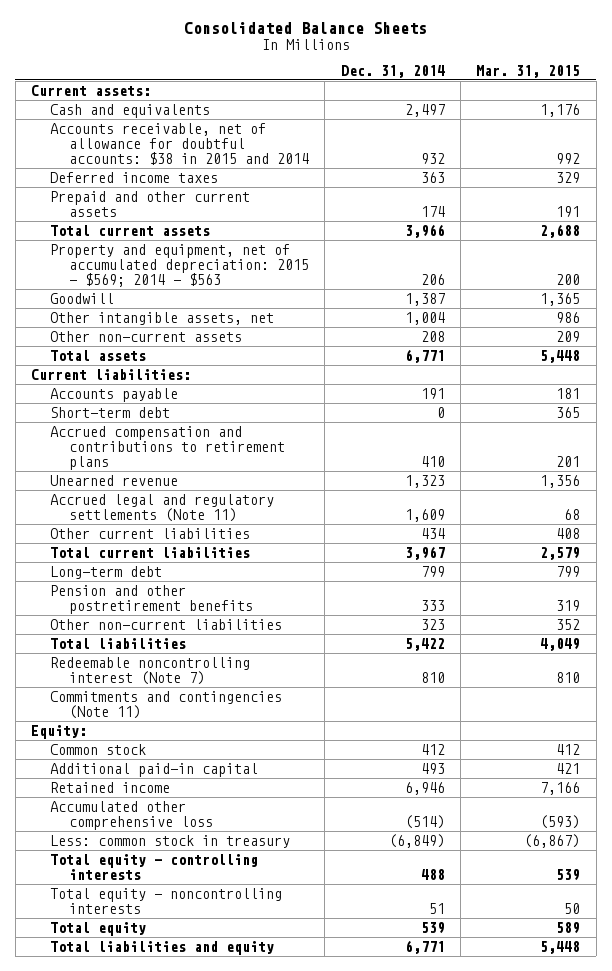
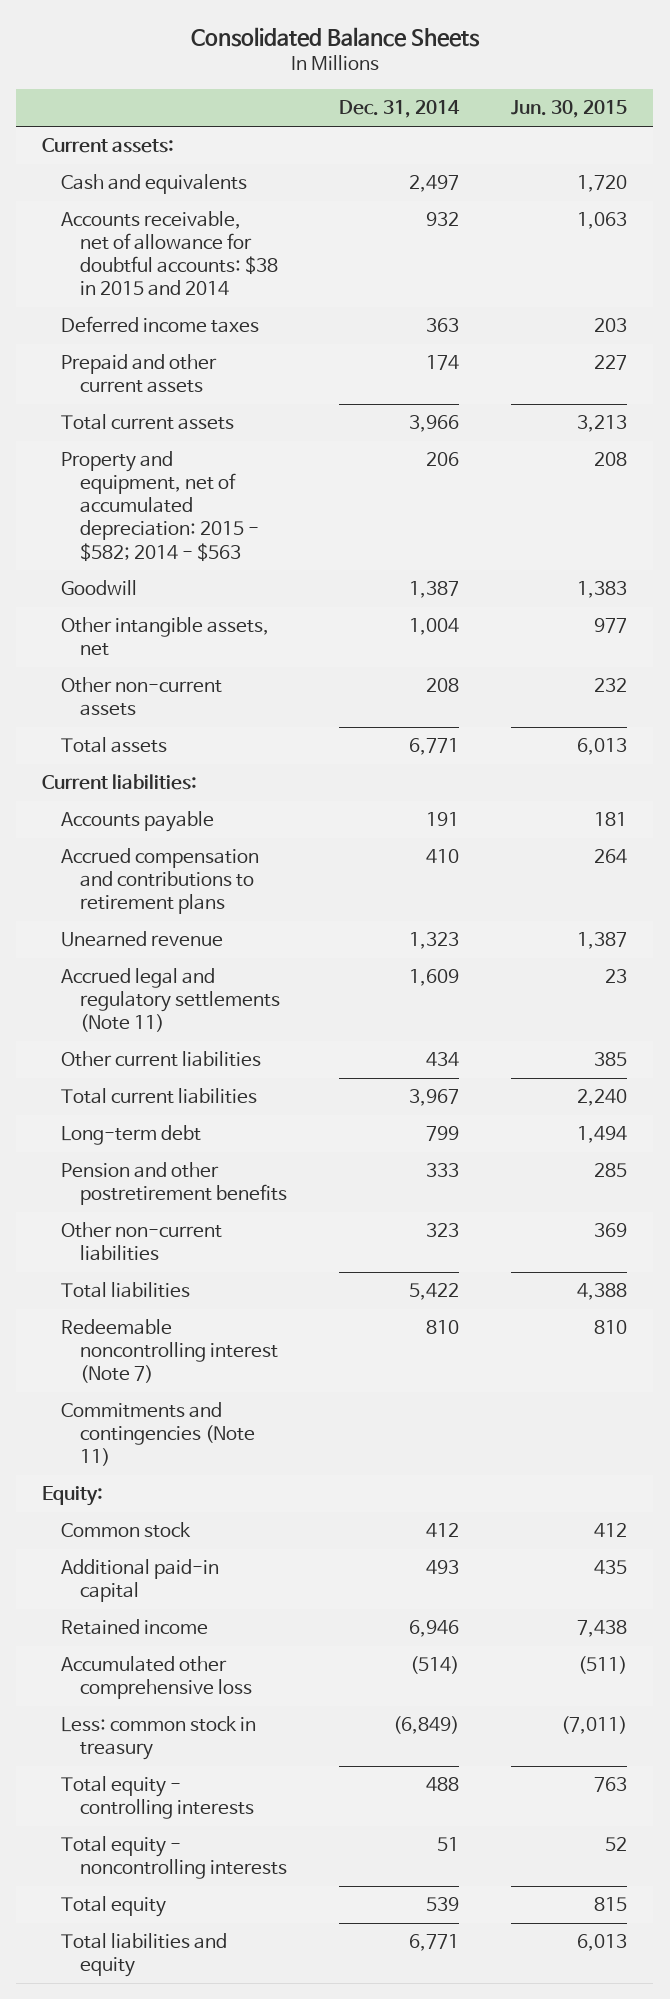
[476,64,581,78] Mar. 31, 2015 -> none
none -> [511,100,628,119] Jun. 30, 2015
[50,243,309,287] Property and equipment, net of accumulated depreciation: 2015 - $569; 2014 - $563 -> [61,451,259,562] Property and equipment, net of accumulated depreciation: 2015 - $582; 2014 - $563
[50,406,171,418] Short-term debt -> none

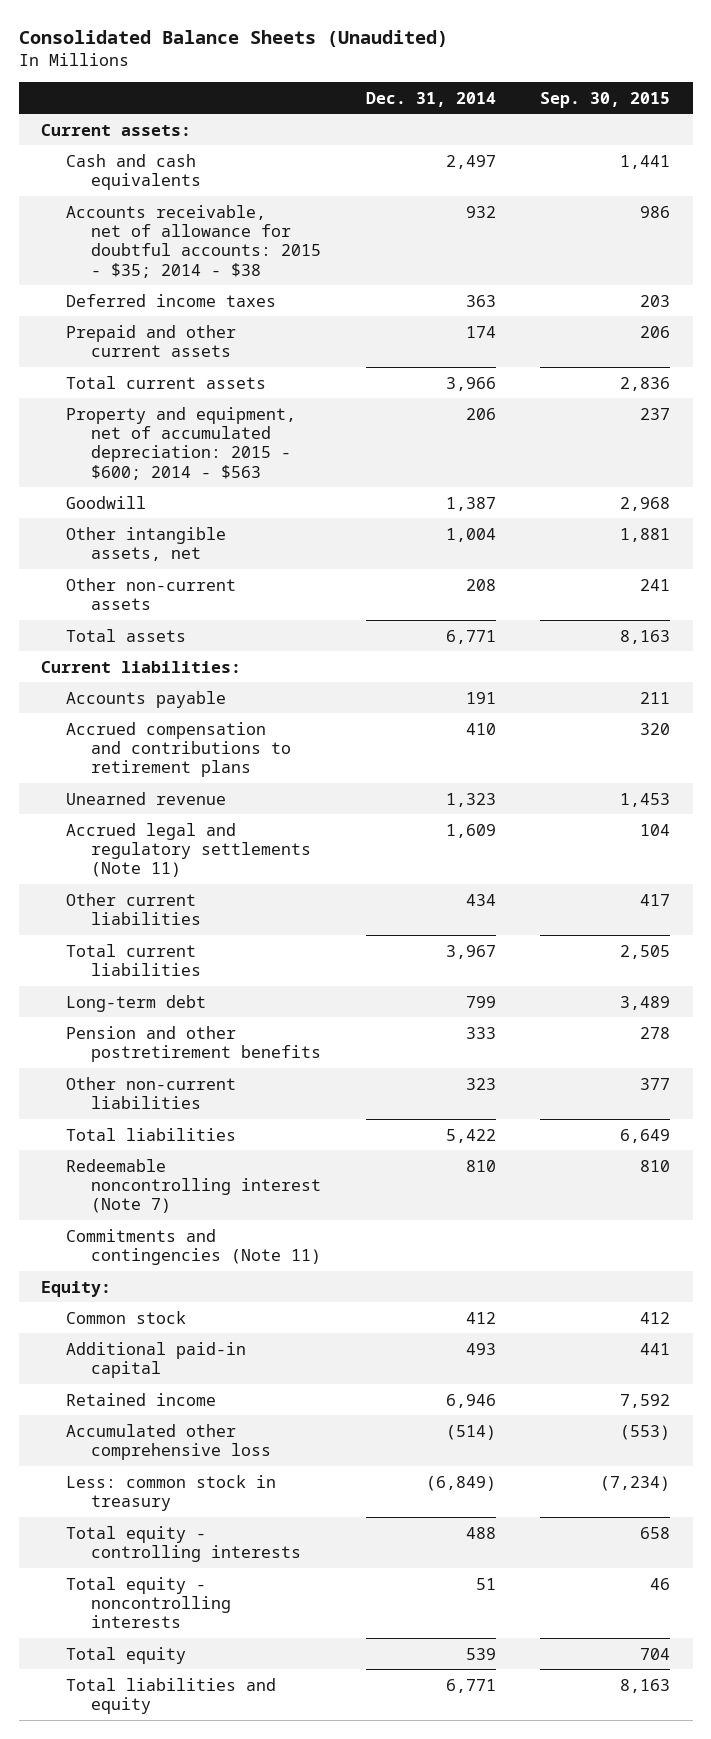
[190,27,480,48] Consolidated Balance Sheets -> [18,29,448,47] Consolidated Balance Sheets (Unaudited)
[511,100,628,119] Jun. 30, 2015 -> none
none -> [540,91,671,108] Sep. 30, 2015
[61,174,248,195] Cash and equivalents -> [66,153,202,190] Cash and cash equivalents
[61,211,278,297] Accounts receivable, net of allowance for doubtful accounts: $38 in 2015 and 2014 -> [66,204,322,278] Accounts receivable, net of allowance for doubtful accounts: 2015 - $35; 2014 - $38
[61,451,259,562] Property and equipment, net of accumulated depreciation: 2015 - $582; 2014 - $563 -> [66,406,297,480] Property and equipment, net of accumulated depreciation: 2015 - $600; 2014 - $563

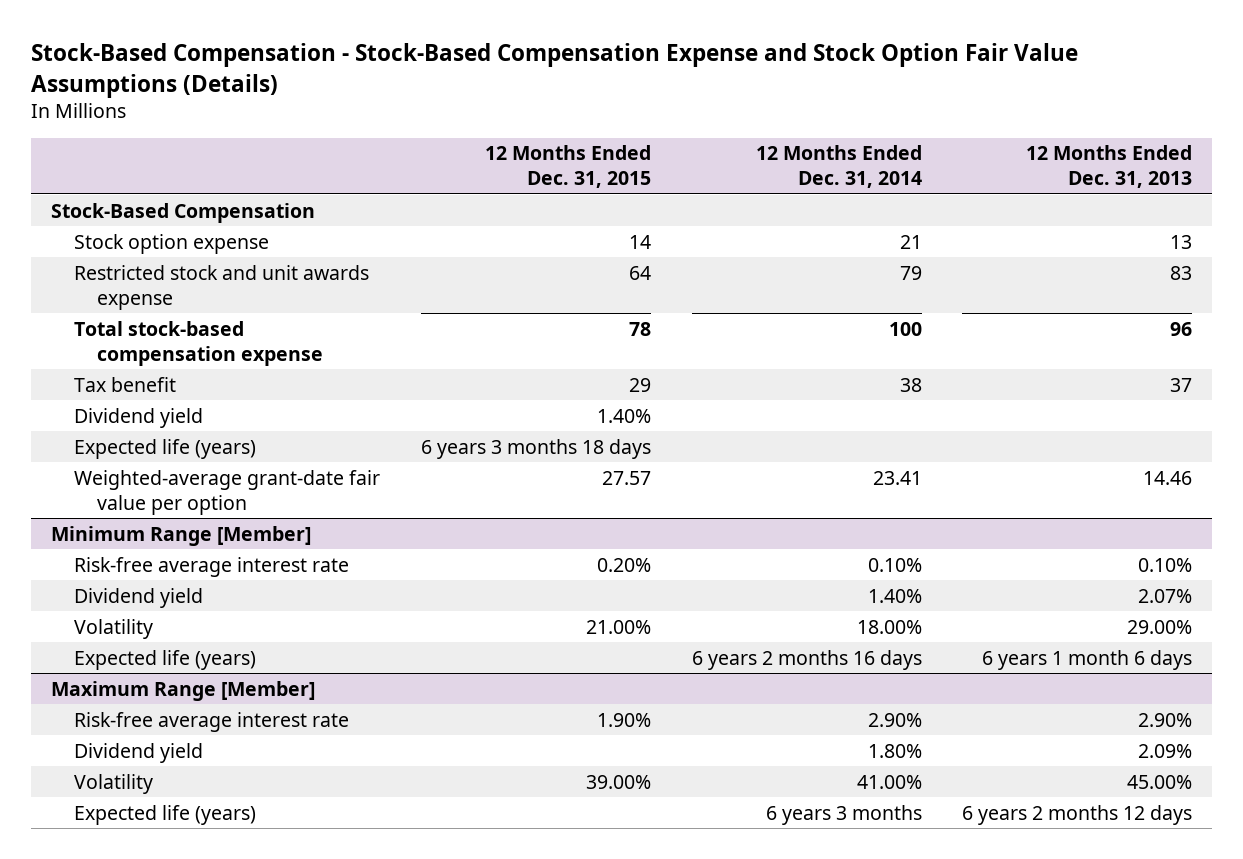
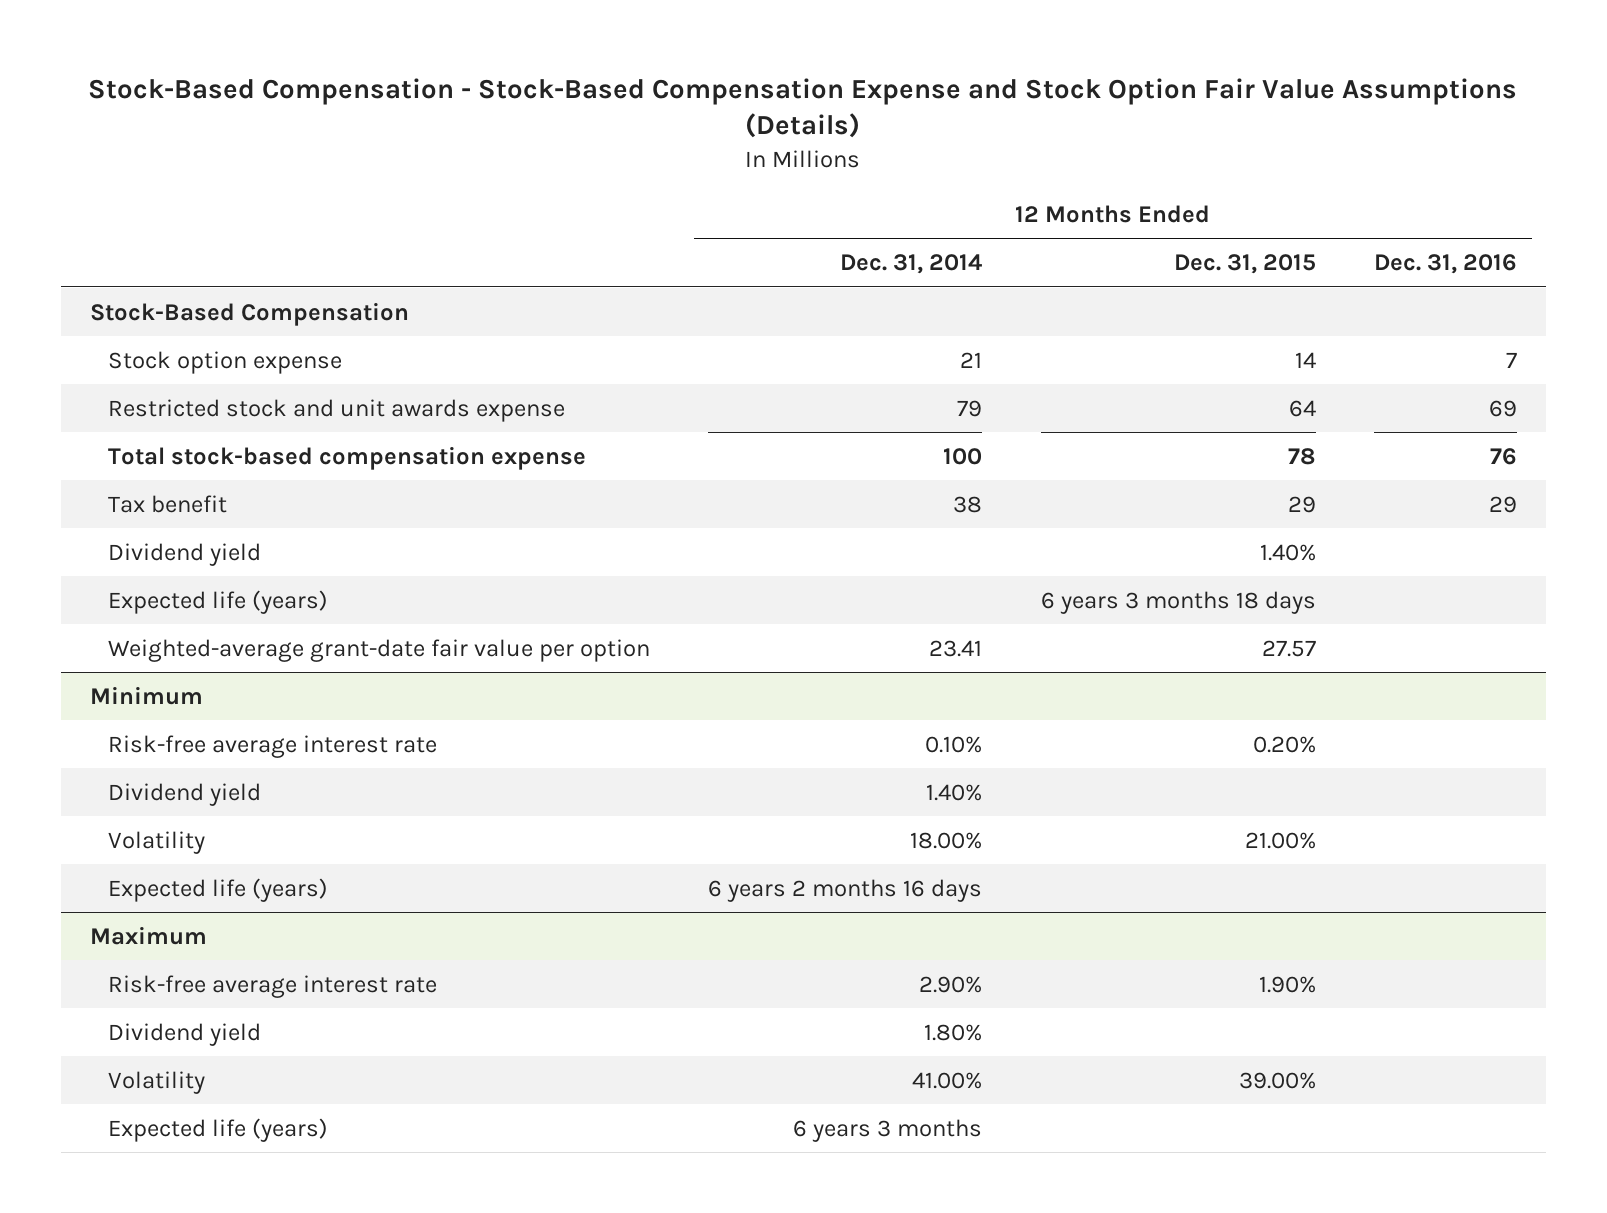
[1026,145,1193,189] 12 Months Ended Dec. 31, 2013 -> none
none -> [1374,254,1518,275] Dec. 31, 2016
[51,525,312,546] Minimum Range [Member] -> [89,685,203,705] Minimum
[51,680,316,701] Maximum Range [Member] -> [89,925,207,945] Maximum

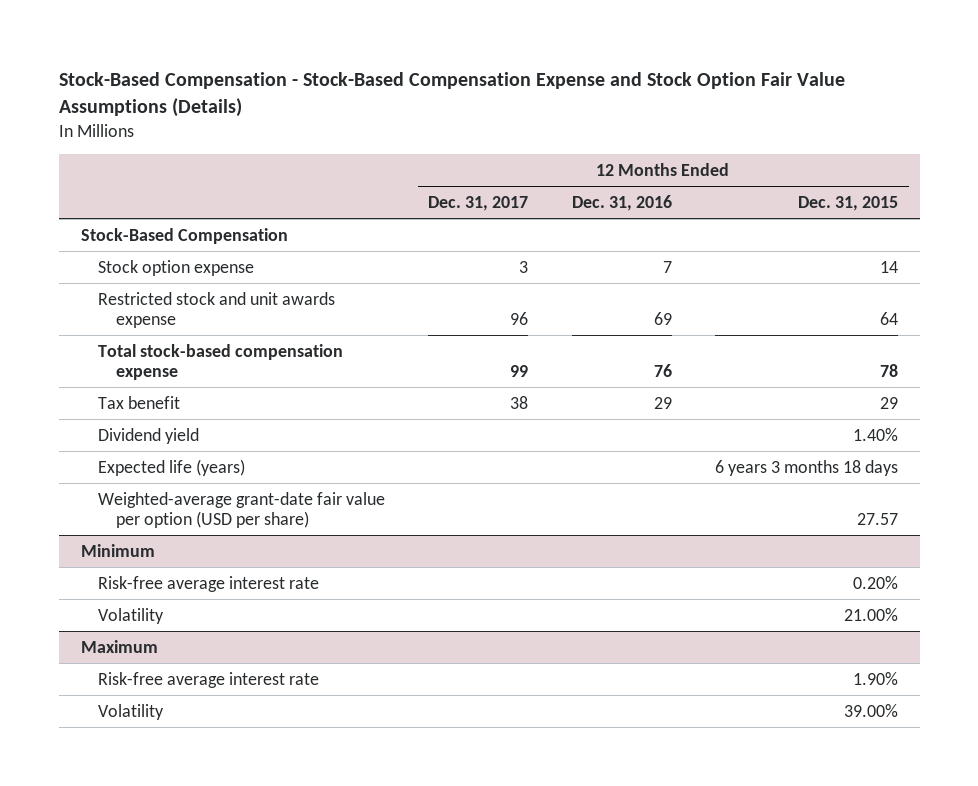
[840,254,983,275] Dec. 31, 2014 -> none
none -> [428,196,529,212] Dec. 31, 2017
[107,638,650,662] Weighted-average grant-date fair value per option -> [98,491,386,529] Weighted-average grant-date fair value per option (USD per share)
[107,782,261,806] Dividend yield -> none
[107,877,328,902] Expected life (years) -> none
[107,1022,261,1046] Dividend yield -> none
[107,1117,328,1142] Expected life (years) -> none

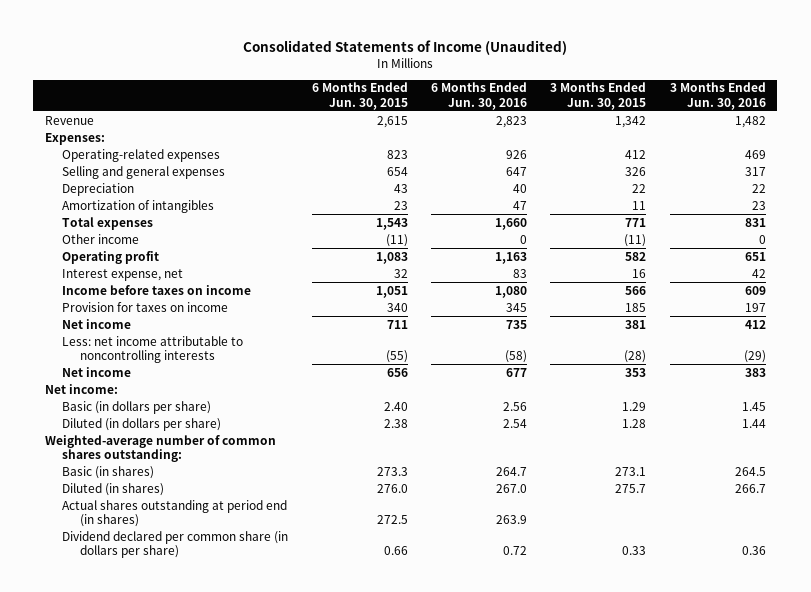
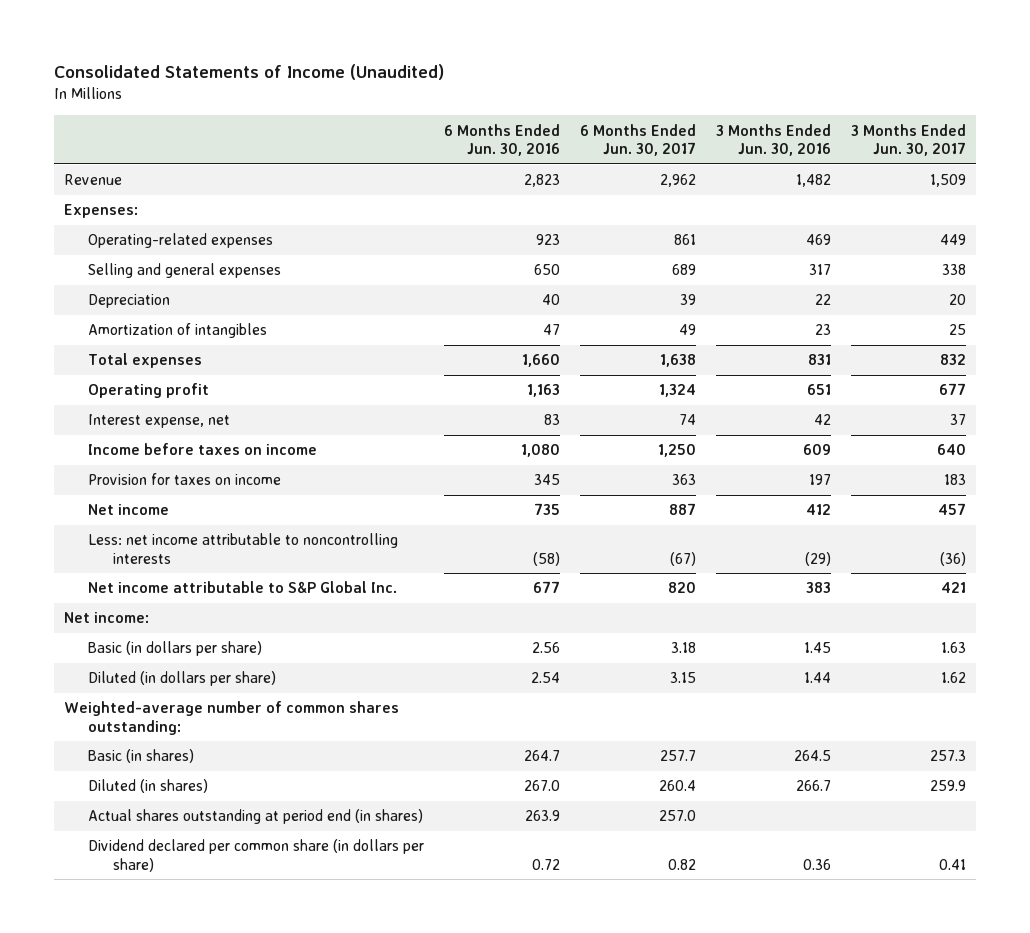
[311,82,408,110] 6 Months Ended Jun. 30, 2015 -> none
[550,82,647,110] 3 Months Ended Jun. 30, 2015 -> none
none -> [580,123,697,156] 6 Months Ended Jun. 30, 2017
none -> [850,123,966,156] 3 Months Ended Jun. 30, 2017
[506,149,528,159] 926 -> [536,234,561,246] 923
[506,166,528,176] 647 -> [534,264,561,276] 650
[62,233,140,244] Other income -> none
[62,366,132,377] Net income -> [88,581,398,594] Net income attributable to S&P Global Inc.

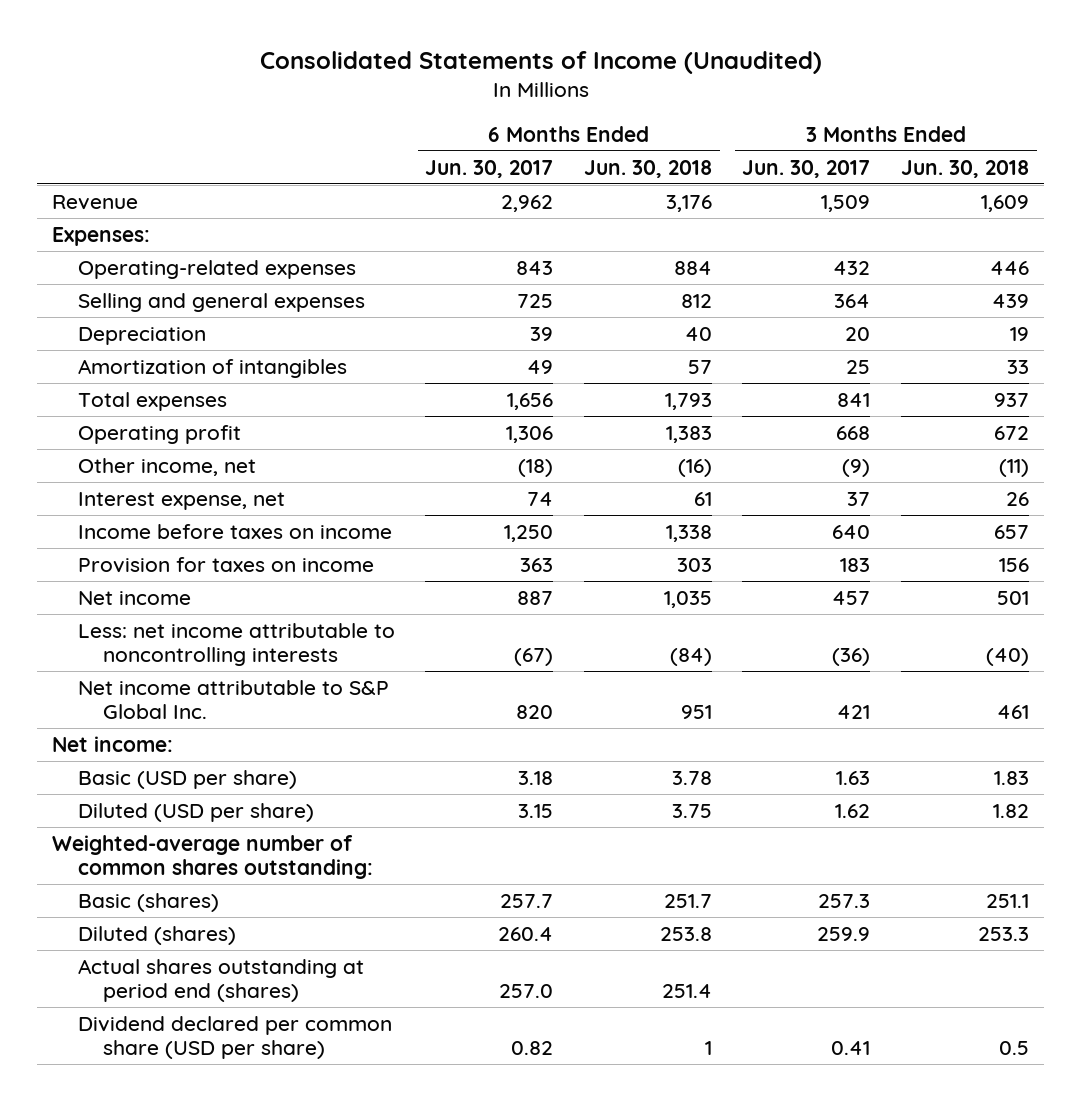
[444,123,561,156] 6 Months Ended Jun. 30, 2016 -> none
[716,123,832,156] 3 Months Ended Jun. 30, 2016 -> none
none -> [583,159,712,178] Jun. 30, 2018
none -> [901,159,1030,178] Jun. 30, 2018
[674,234,697,246] 861 -> [516,260,554,275] 843
[939,234,966,246] 449 -> [833,260,871,275] 432
[672,264,697,276] 689 -> [517,293,554,308] 725
[941,264,966,276] 338 -> [834,293,871,308] 364
[660,354,697,368] 1,638 -> [507,392,554,410] 1,656
[939,354,966,366] 832 -> [837,392,871,407] 841
[659,384,697,398] 1,324 -> [506,425,554,443] 1,306
[938,383,966,396] 677 -> [836,425,871,440] 668
none -> [77,457,256,476] Other income, net
[88,641,263,657] Basic (in dollars per share) -> [77,769,297,789] Basic (USD per share)
[88,671,277,687] Diluted (in dollars per share) -> [77,802,314,822] Diluted (USD per share)
[88,749,195,764] Basic (in shares) -> [77,892,219,912] Basic (shares)
[88,779,209,794] Diluted (in shares) -> [77,925,236,945] Diluted (shares)
[88,809,424,825] Actual shares outstanding at period end (in shares) -> [77,958,364,1003] Actual shares outstanding at period end (shares)
[88,839,425,872] Dividend declared per common share (in dollars per share) -> [77,1015,392,1060] Dividend declared per common share (USD per share)

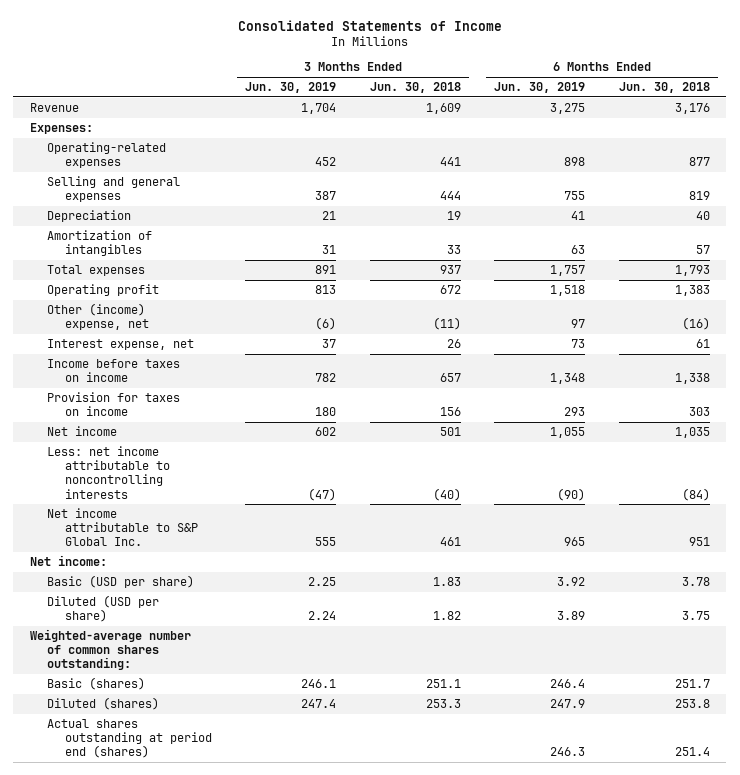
[259,51,822,75] Consolidated Statements of Income (Unaudited) -> [237,19,502,31] Consolidated Statements of Income
[425,159,554,178] Jun. 30, 2017 -> none
[742,159,871,178] Jun. 30, 2017 -> none
none -> [245,82,337,94] Jun. 30, 2019
none -> [494,82,586,94] Jun. 30, 2019
[673,260,712,275] 884 -> [688,157,710,167] 877
[990,260,1030,275] 446 -> [439,157,461,167] 441
[680,293,712,308] 812 -> [688,191,710,201] 819
[992,293,1030,308] 439 -> [439,191,461,201] 444
[77,457,256,476] Other income, net -> [47,302,149,331] Other (income) expense, net
[77,1015,392,1060] Dividend declared per common share (USD per share) -> none

